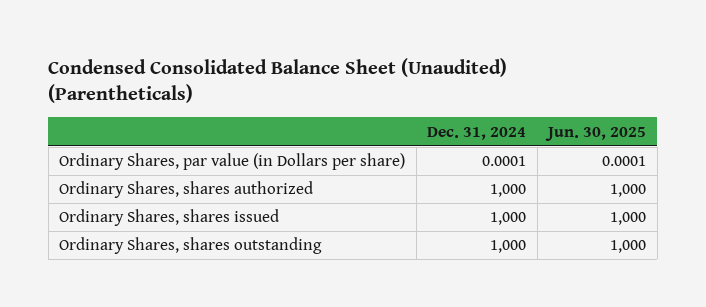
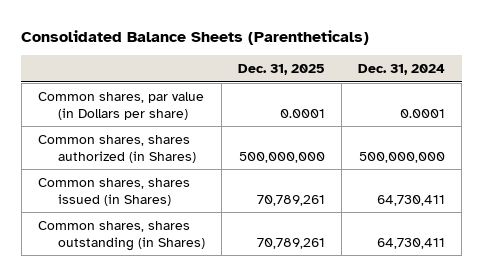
[48,58,508,104] Condensed Consolidated Balance Sheet (Unaudited) (Parentheticals) -> [21,29,370,45] Consolidated Balance Sheets (Parentheticals)
[545,126,647,141] Jun. 30, 2025 -> none
none -> [238,63,326,75] Dec. 31, 2025
[59,153,406,171] Ordinary Shares, par value (in Dollars per share) -> [37,91,204,120] Common shares, par value (in Dollars per share)
[59,181,314,199] Ordinary Shares, shares authorized -> [37,134,197,163] Common shares, shares authorized (in Shares)
[490,184,527,198] 1,000 -> [359,151,446,163] 500,000,000
[59,209,280,227] Ordinary Shares, shares issued -> [37,177,190,206] Common shares, shares issued (in Shares)
[490,212,527,226] 1,000 -> [377,194,446,206] 64,730,411
[59,237,323,255] Ordinary Shares, shares outstanding -> [37,220,206,251] Common shares, shares outstanding (in Shares)
[490,240,527,254] 1,000 -> [377,237,446,249] 64,730,411

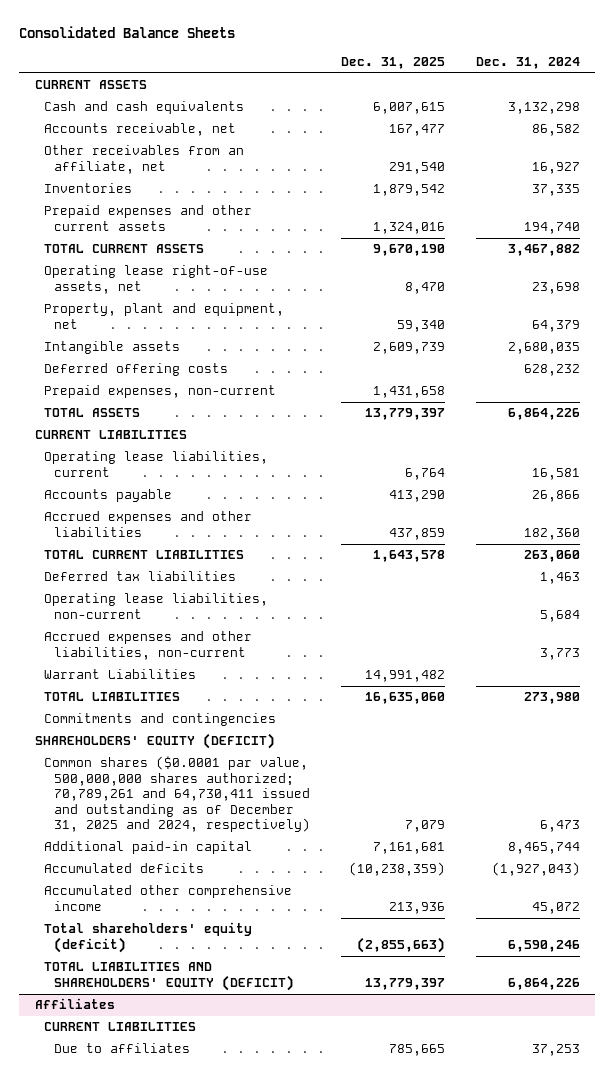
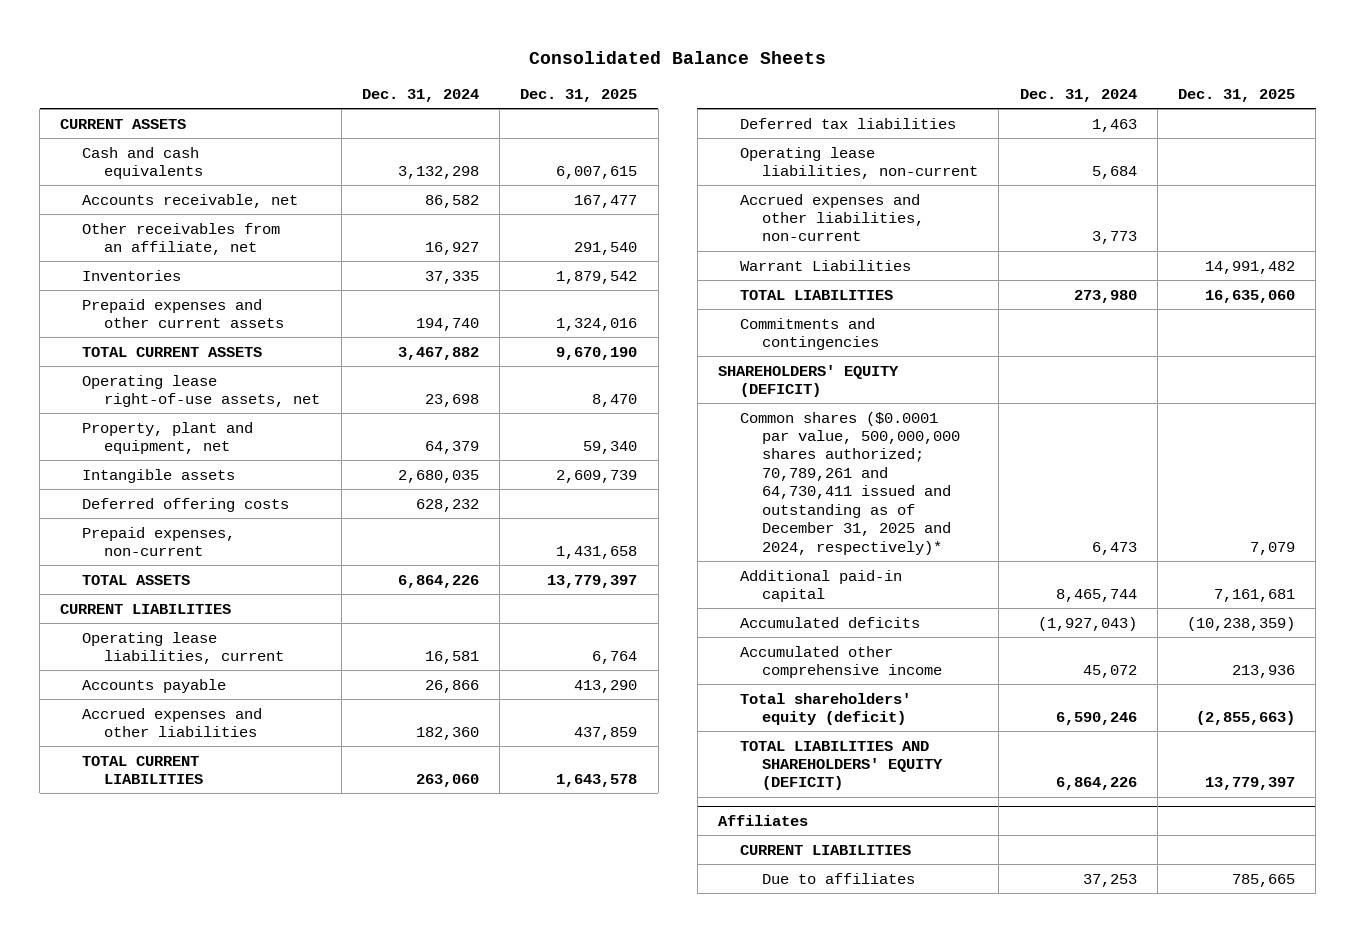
[44,756,310,833] Common shares ($0.0001 par value, 500,000,000 shares authorized; 70,789,261 and 64,730,411 issued and outstanding as of December 31, 2025 and 2024, respectively) -> [740,411,961,555] Common shares ($0.0001 par value, 500,000,000 shares authorized; 70,789,261 and 64,730,411 issued and outstanding as of December 31, 2025 and 2024, respectively)*

